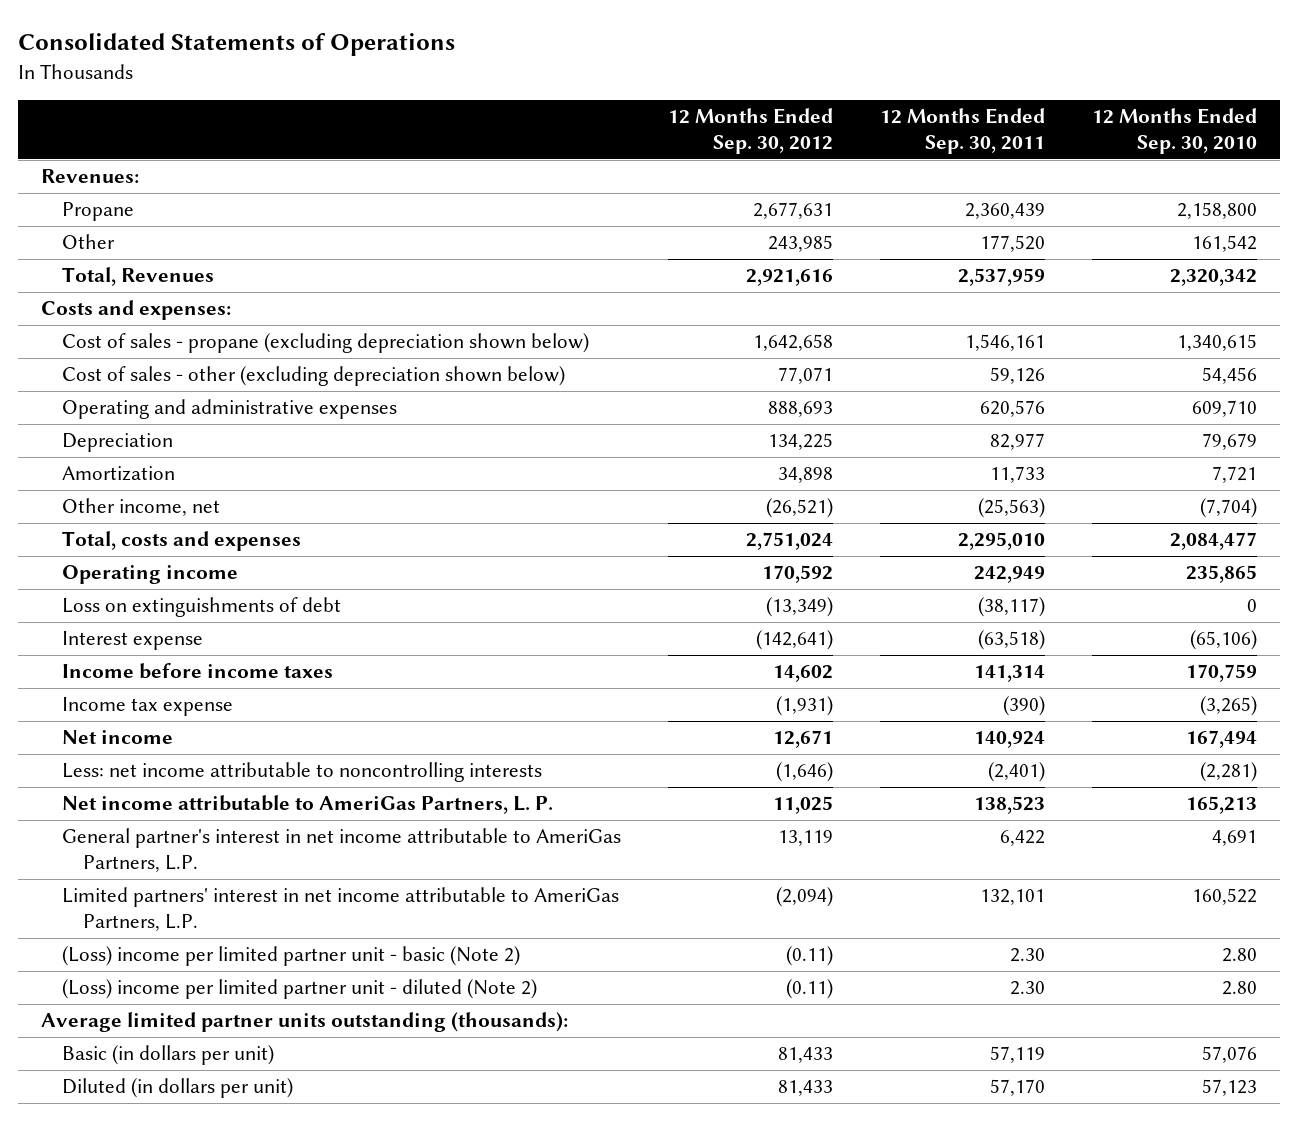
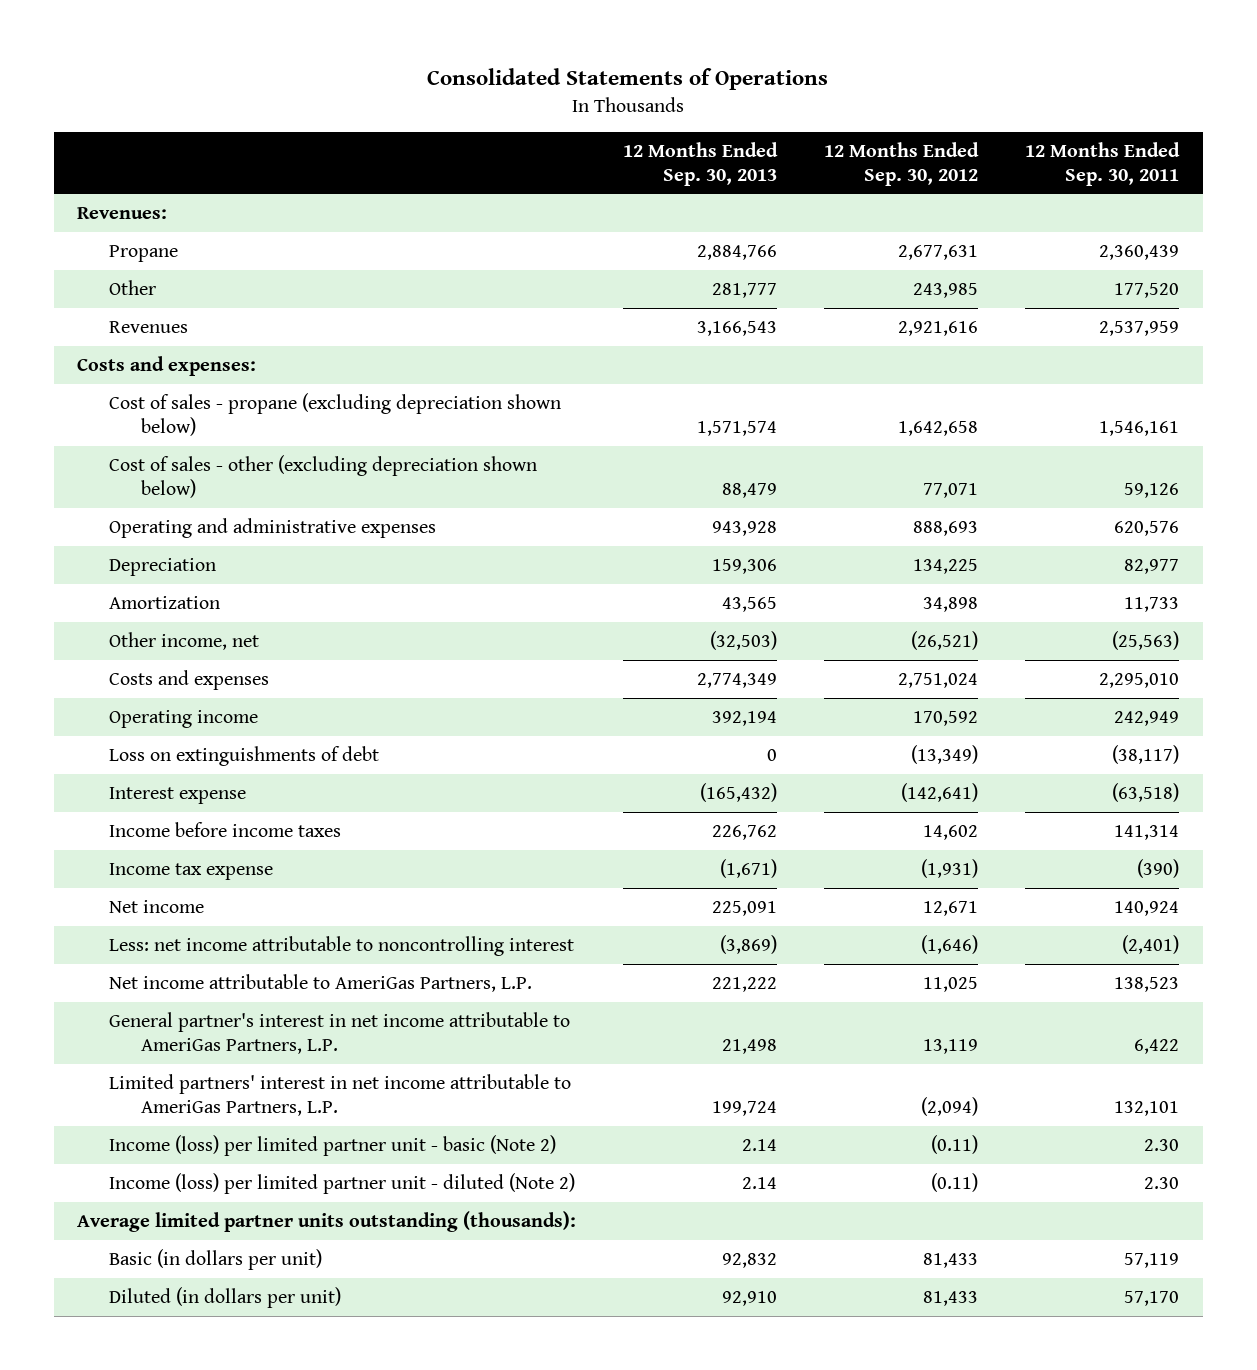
[1091,108,1257,155] 12 Months Ended Sep. 30, 2010 -> none
none -> [623,141,779,186] 12 Months Ended Sep. 30, 2013
[61,267,214,287] Total, Revenues -> [109,321,189,334] Revenues
[61,531,301,552] Total, costs and expenses -> [109,670,270,691] Costs and expenses
[61,762,542,783] Less: net income attributable to noncontrolling interests -> [109,936,575,957] Less: net income attributable to noncontrolling interest
[61,795,553,815] Net income attributable to AmeriGas Partners, L. P. -> [109,974,533,993] Net income attributable to AmeriGas Partners, L.P.
[61,946,520,967] (Loss) income per limited partner unit - basic (Note 2) -> [109,1135,557,1157] Income (loss) per limited partner unit - basic (Note 2)
[61,979,537,1000] (Loss) income per limited partner unit - diluted (Note 2) -> [109,1173,576,1195] Income (loss) per limited partner unit - diluted (Note 2)

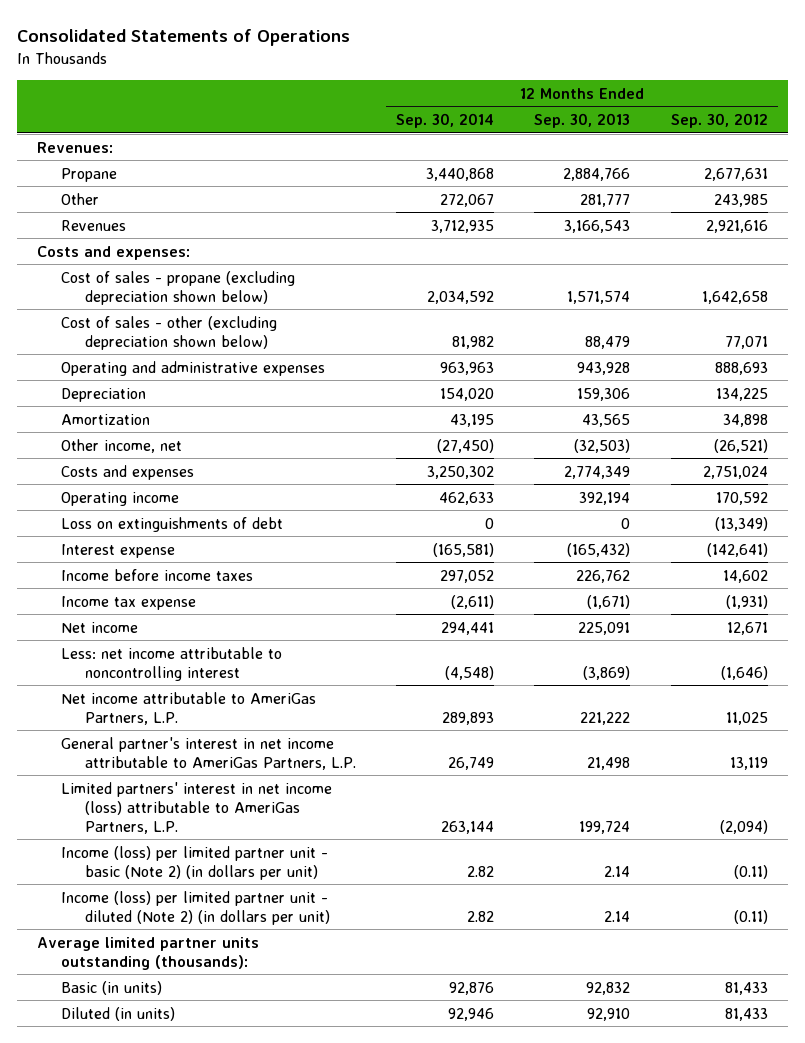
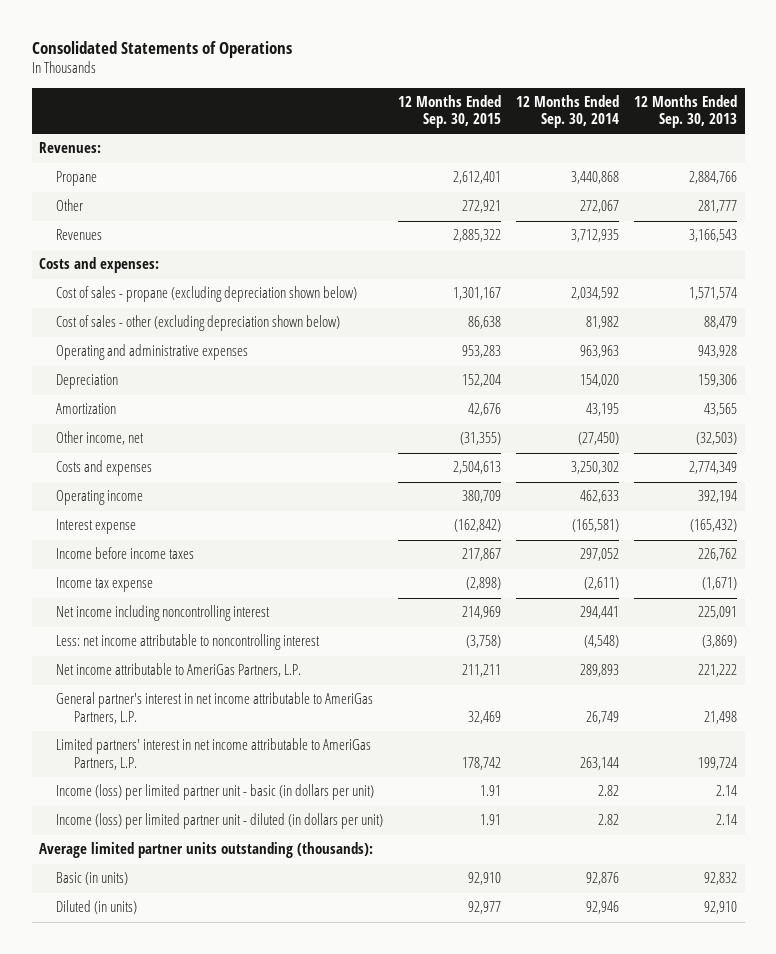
[670,113,768,129] Sep. 30, 2012 -> none
none -> [398,94,502,129] 12 Months Ended Sep. 30, 2015
[60,516,283,532] Loss on extinguishments of debt -> none
[60,621,138,633] Net income -> [56,605,271,622] Net income including noncontrolling interest
[60,781,332,834] Limited partners' interest in net income (loss) attributable to AmeriGas Partners, L.P. -> [56,738,372,770] Limited partners' interest in net income attributable to AmeriGas Partners, L.P.
[60,845,328,880] Income (loss) per limited partner unit - basic (Note 2) (in dollars per unit) -> [56,784,375,801] Income (loss) per limited partner unit - basic (in dollars per unit)
[60,890,330,925] Income (loss) per limited partner unit - diluted (Note 2) (in dollars per unit) -> [56,813,384,830] Income (loss) per limited partner unit - diluted (in dollars per unit)

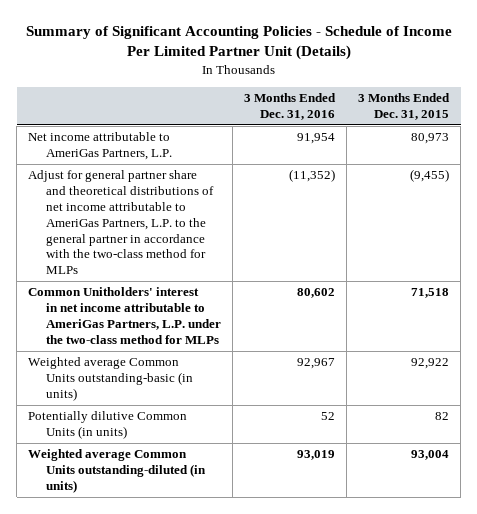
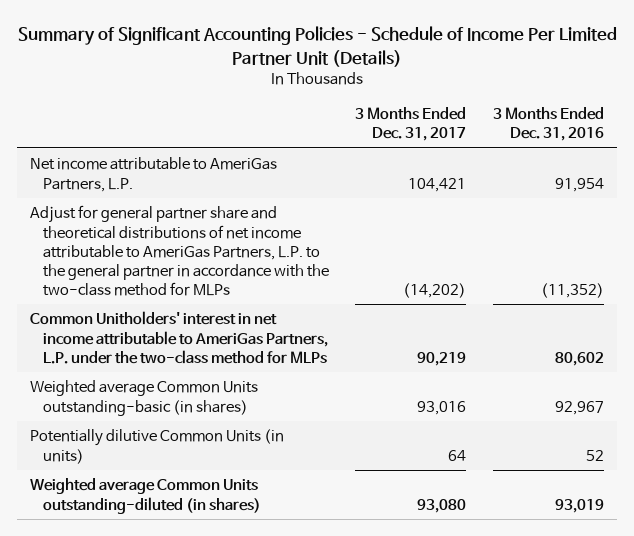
[357,93,450,120] 3 Months Ended Dec. 31, 2015 -> none
none -> [355,107,467,142] 3 Months Ended Dec. 31, 2017
[28,357,193,401] Weighted average Common Units outstanding-basic (in units) -> [30,380,259,416] Weighted average Common Units outstanding-basic (in shares)
[28,449,206,493] Weighted average Common Units outstanding-diluted (in units) -> [30,478,261,514] Weighted average Common Units outstanding-diluted (in shares)

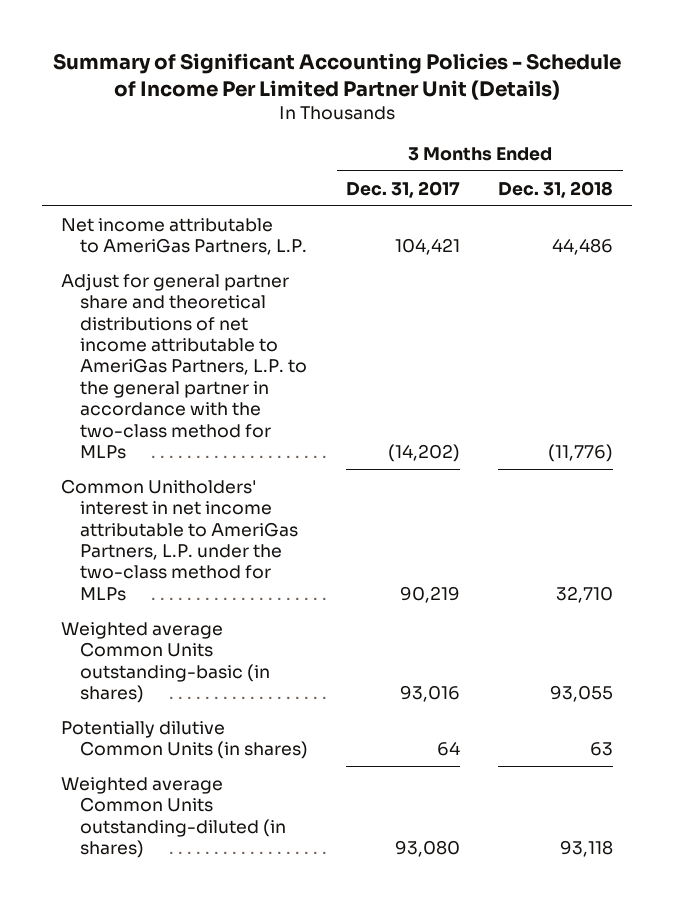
[492,107,604,142] 3 Months Ended Dec. 31, 2016 -> none
none -> [498,180,614,198] Dec. 31, 2018
[30,429,285,464] Potentially dilutive Common Units (in units) -> [61,720,309,760] Potentially dilutive Common Units (in shares)

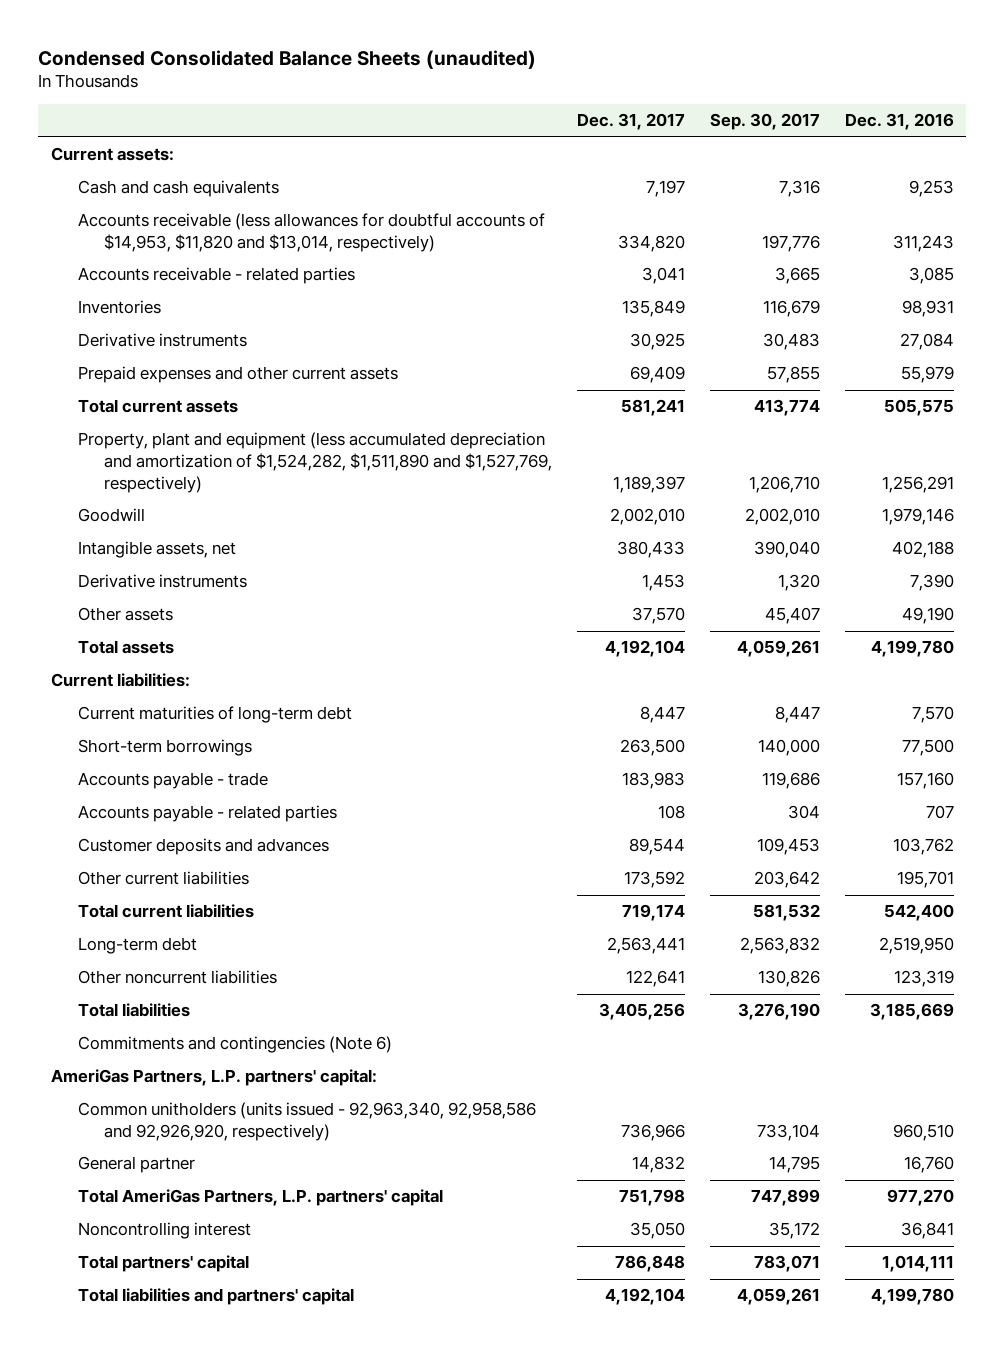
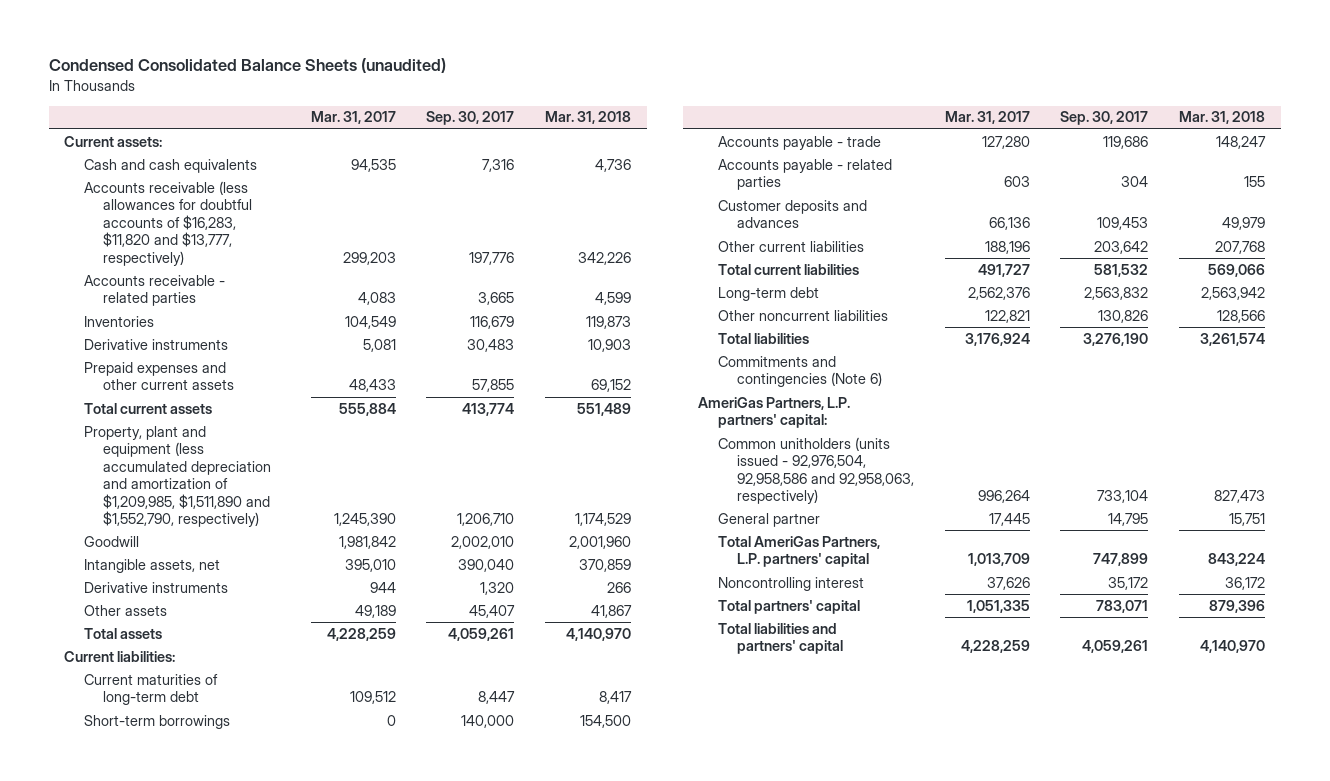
[577,113,686,131] Dec. 31, 2017 -> none
[844,113,954,131] Dec. 31, 2016 -> none
none -> [310,111,396,125] Mar. 31, 2017
none -> [545,111,632,125] Mar. 31, 2018
[77,213,545,252] Accounts receivable (less allowances for doubtful accounts of $14,953, $11,820 and $13,014, respectively) -> [83,180,252,266] Accounts receivable (less allowances for doubtful accounts of $16,283, $11,820 and $13,777, respectively)
[77,432,553,493] Property, plant and equipment (less accumulated depreciation and amortization of $1,524,282, $1,511,890 and $1,527,769, respectively) -> [83,425,271,528] Property, plant and equipment (less accumulated depreciation and amortization of $1,209,985, $1,511,890 and $1,552,790, respectively)
[77,1102,536,1141] Common unitholders (units issued - 92,963,340, 92,958,586 and 92,926,920, respectively) -> [717,436,914,505] Common unitholders (units issued - 92,976,504, 92,958,586 and 92,958,063, respectively)

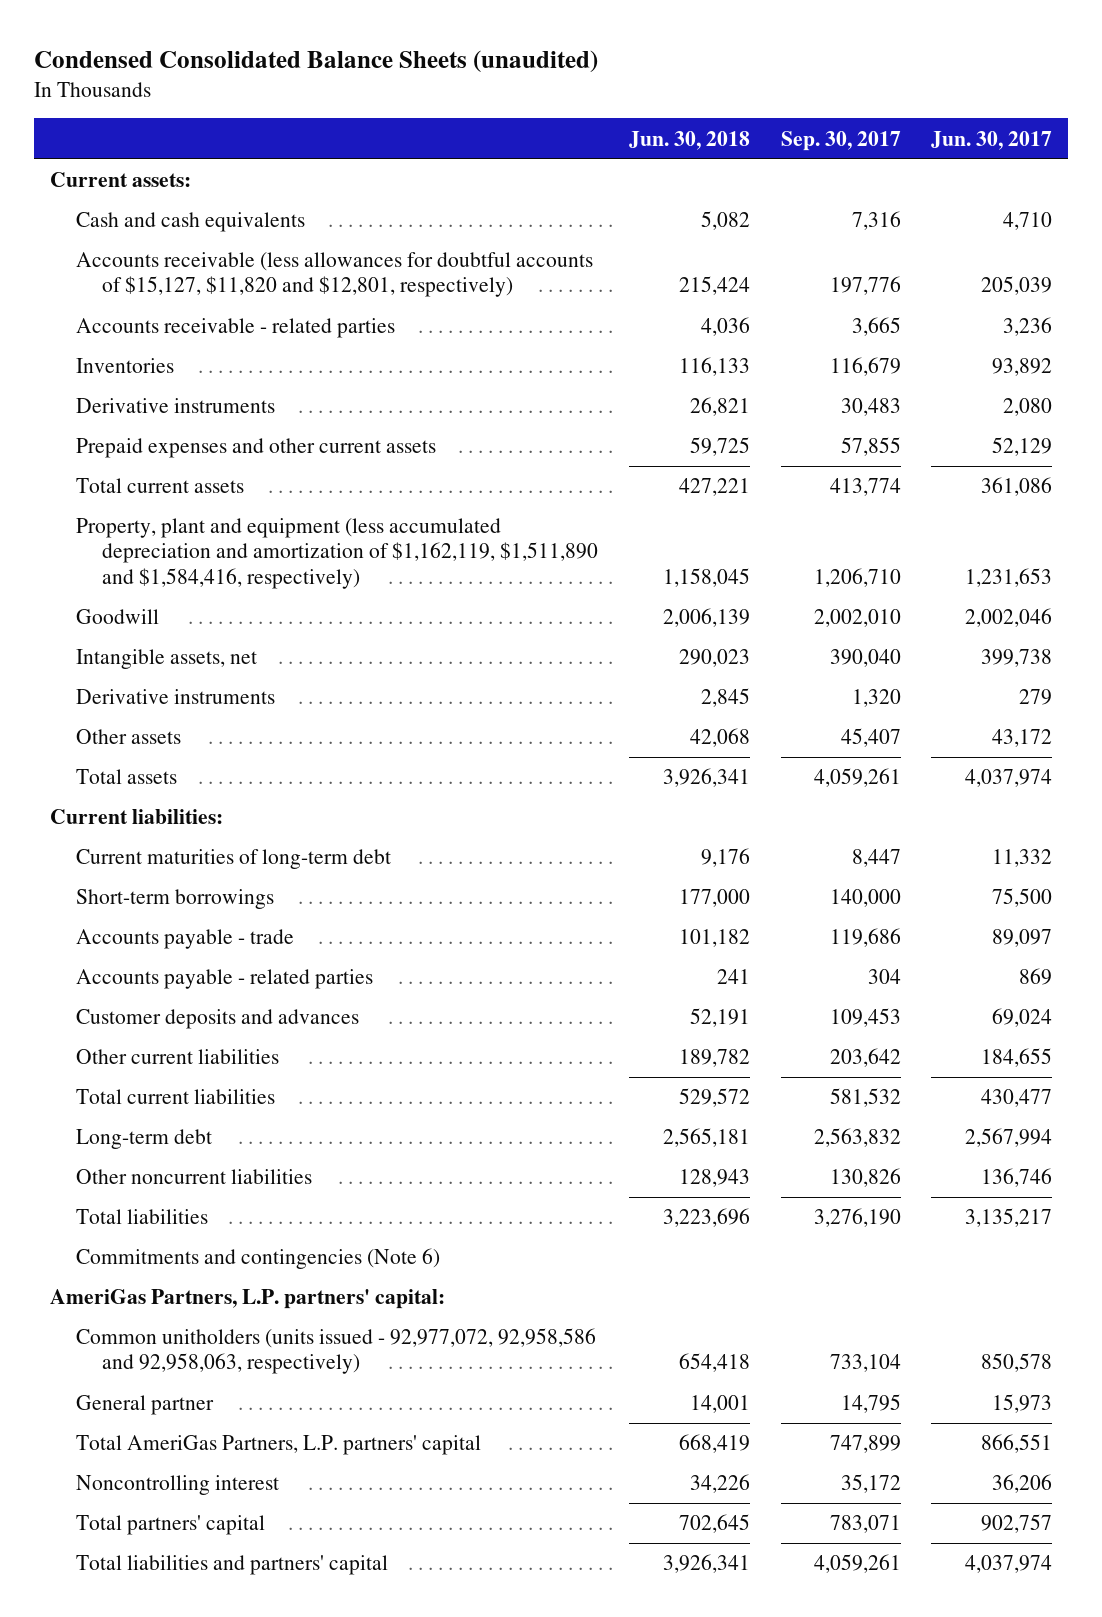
[310,111,396,125] Mar. 31, 2017 -> none
[545,111,632,125] Mar. 31, 2018 -> none
none -> [628,130,750,150] Jun. 30, 2018
none -> [931,130,1053,150] Jun. 30, 2017
[83,180,252,266] Accounts receivable (less allowances for doubtful accounts of $16,283, $11,820 and $13,777, respectively) -> [75,252,593,298] Accounts receivable (less allowances for doubtful accounts of $15,127, $11,820 and $12,801, respectively)
[83,425,271,528] Property, plant and equipment (less accumulated depreciation and amortization of $1,209,985, $1,511,890 and $1,552,790, respectively) -> [75,518,599,589] Property, plant and equipment (less accumulated depreciation and amortization of $1,162,119, $1,511,890 and $1,584,416, respectively)
[717,436,914,505] Common unitholders (units issued - 92,976,504, 92,958,586 and 92,958,063, respectively) -> [75,1328,596,1375] Common unitholders (units issued - 92,977,072, 92,958,586 and 92,958,063, respectively)

